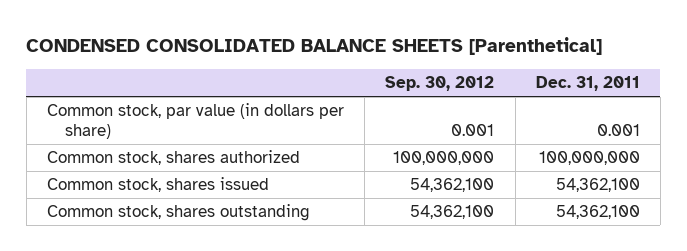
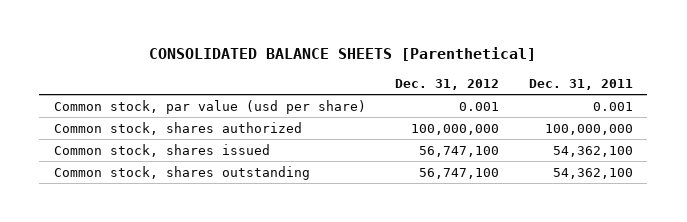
[26,37,603,56] CONDENSED CONSOLIDATED BALANCE SHEETS [Parenthetical] -> [149,47,537,62] CONSOLIDATED BALANCE SHEETS [Parenthetical]
[385,76,495,92] Sep. 30, 2012 -> none
none -> [395,78,500,90] Dec. 31, 2012
[46,103,344,139] Common stock, par value (in dollars per share) -> [53,99,366,114] Common stock, par value (usd per share)

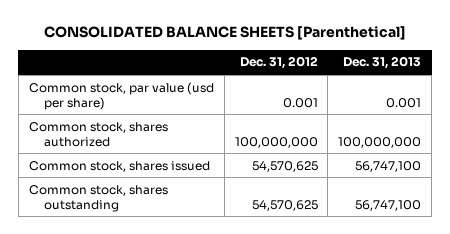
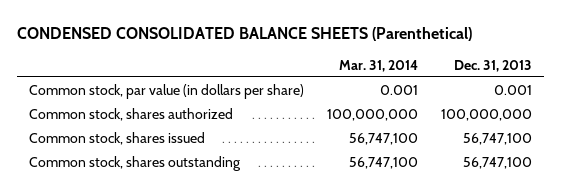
[44,26,407,41] CONSOLIDATED BALANCE SHEETS [Parenthetical] -> [17,27,473,42] CONDENSED CONSOLIDATED BALANCE SHEETS (Parenthetical)
[239,56,318,70] Dec. 31, 2012 -> none
none -> [339,59,419,72] Mar. 31, 2014
[28,81,214,110] Common stock, par value (usd per share) -> [28,83,304,99] Common stock, par value (in dollars per share)

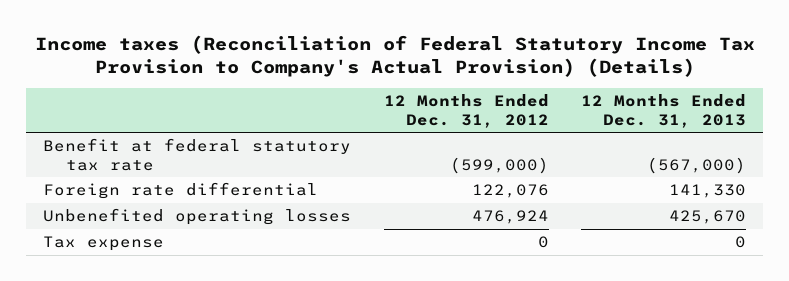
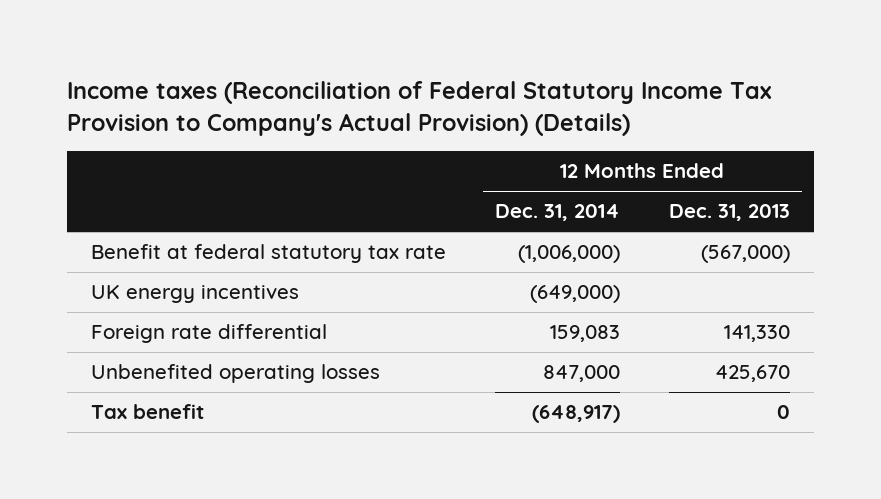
[383,94,549,128] 12 Months Ended Dec. 31, 2012 -> none
none -> [495,204,621,222] Dec. 31, 2014
none -> [91,285,300,304] UK energy incentives
[42,236,164,252] Tax expense -> [91,404,205,420] Tax benefit

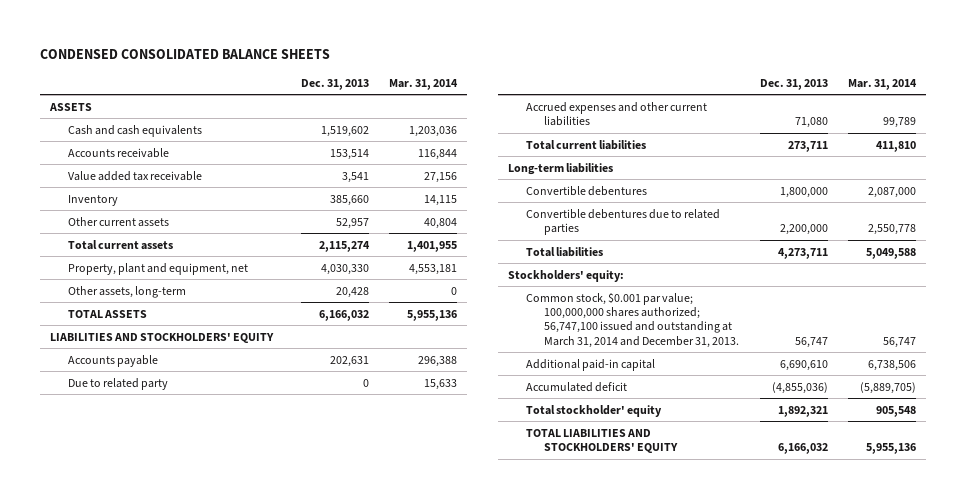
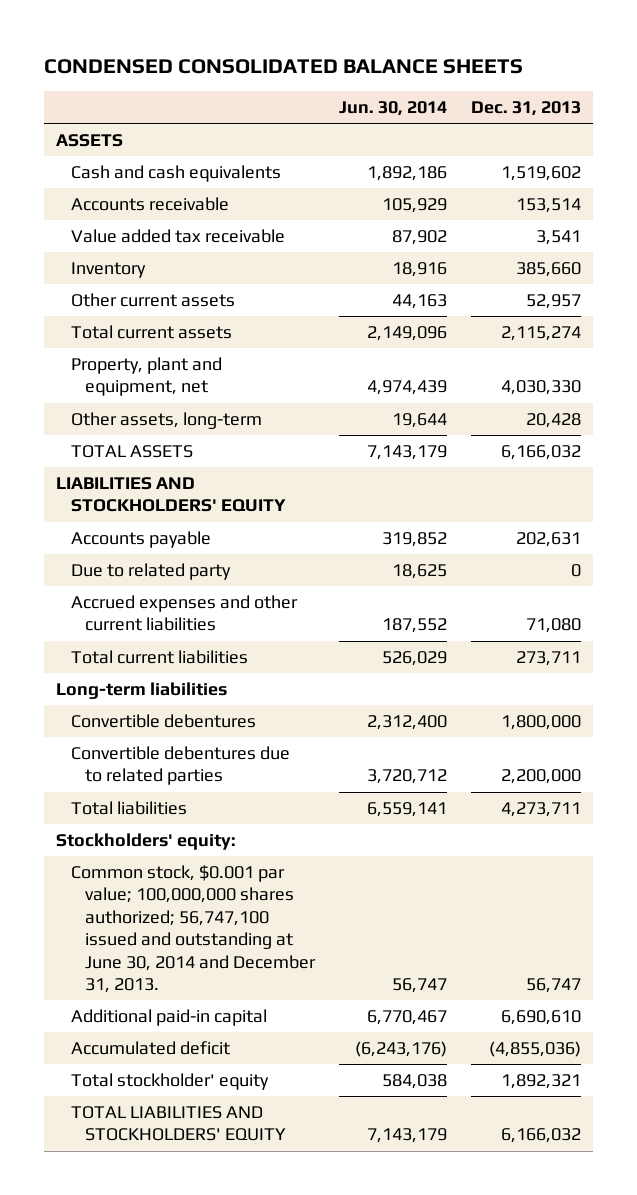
[389,78,459,90] Mar. 31, 2014 -> none
none -> [338,100,447,116] Jun. 30, 2014
[526,292,740,348] Common stock, $0.001 par value; 100,000,000 shares authorized; 56,747,100 issued and outstanding at March 31, 2014 and December 31, 2013. -> [70,865,316,994] Common stock, $0.001 par value; 100,000,000 shares authorized; 56,747,100 issued and outstanding at June 30, 2014 and December 31, 2013.

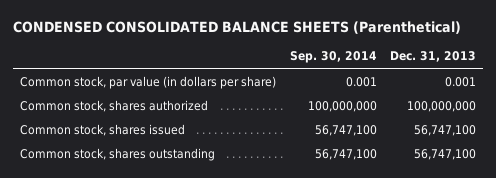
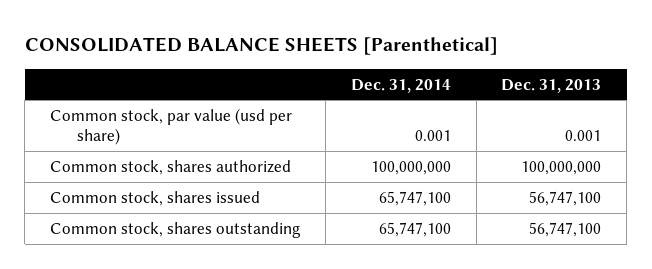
[13,20,462,34] CONDENSED CONSOLIDATED BALANCE SHEETS (Parenthetical) -> [24,37,498,56] CONSOLIDATED BALANCE SHEETS [Parenthetical]
[289,51,377,64] Sep. 30, 2014 -> none
none -> [350,78,451,93] Dec. 31, 2014
[19,75,276,89] Common stock, par value (in dollars per share) -> [50,107,293,146] Common stock, par value (usd per share)

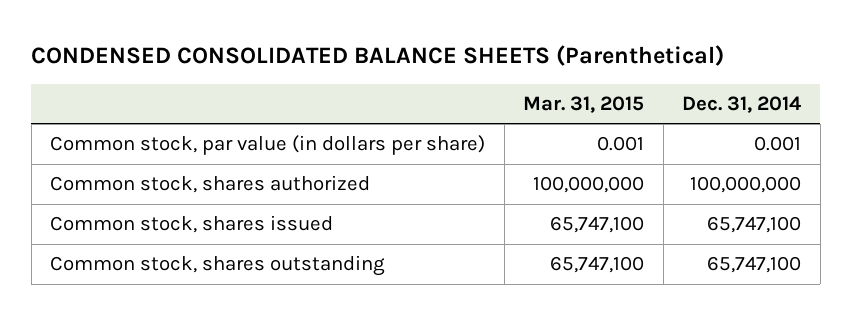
[24,37,498,56] CONSOLIDATED BALANCE SHEETS [Parenthetical] -> [31,45,725,67] CONDENSED CONSOLIDATED BALANCE SHEETS (Parenthetical)
[501,78,602,93] Dec. 31, 2013 -> none
none -> [523,95,645,113] Mar. 31, 2015
[50,107,293,146] Common stock, par value (usd per share) -> [50,135,486,156] Common stock, par value (in dollars per share)

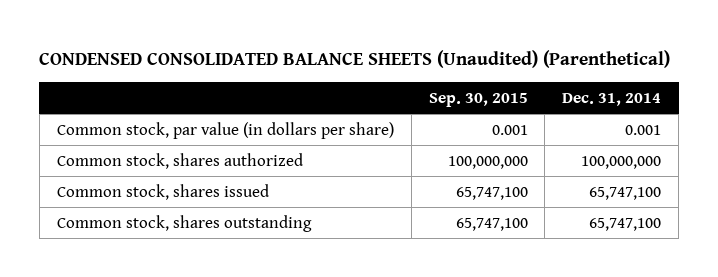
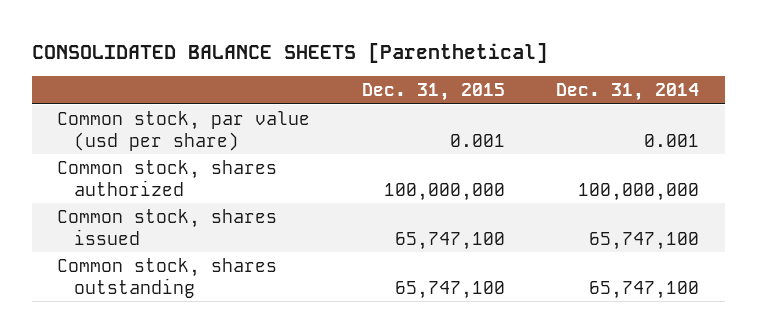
[39,50,671,69] CONDENSED CONSOLIDATED BALANCE SHEETS (Unaudited) (Parenthetical) -> [31,42,548,63] CONSOLIDATED BALANCE SHEETS [Parenthetical]
[428,92,528,107] Sep. 30, 2015 -> none
none -> [361,82,505,101] Dec. 31, 2015
[56,121,394,139] Common stock, par value (in dollars per share) -> [57,110,311,151] Common stock, par value (usd per share)

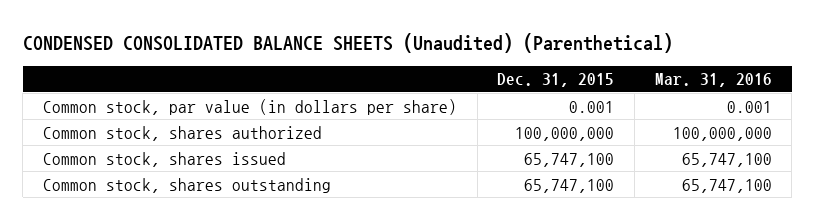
[31,42,548,63] CONSOLIDATED BALANCE SHEETS [Parenthetical] -> [22,32,673,53] CONDENSED CONSOLIDATED BALANCE SHEETS (Unaudited) (Parenthetical)
[556,82,700,101] Dec. 31, 2014 -> none
none -> [654,73,772,88] Mar. 31, 2016
[57,110,311,151] Common stock, par value (usd per share) -> [42,98,457,115] Common stock, par value (in dollars per share)

